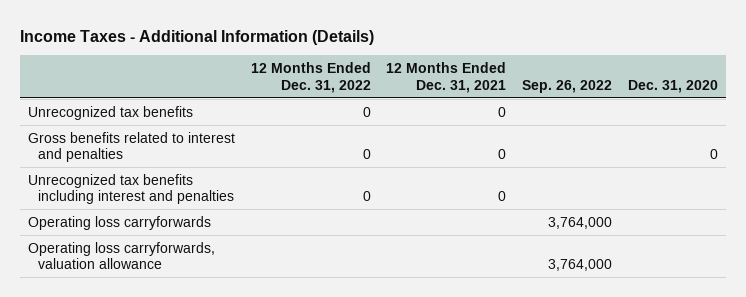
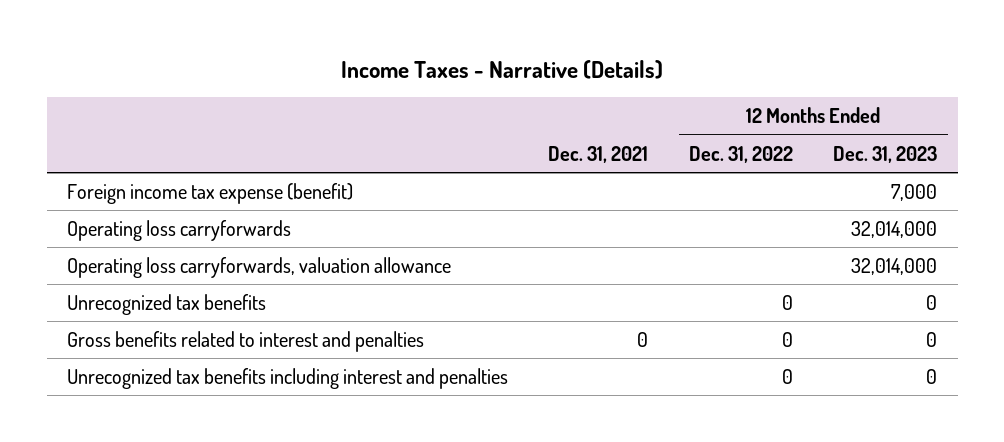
[19,29,374,45] Income Taxes - Additional Information (Details) -> [341,59,664,79] Income Taxes - Narrative (Details)
[386,62,507,93] 12 Months Ended Dec. 31, 2021 -> none
[522,79,613,93] Sep. 26, 2022 -> none
[627,79,718,93] Dec. 31, 2020 -> none
none -> [548,145,649,163] Dec. 31, 2021
none -> [833,145,938,163] Dec. 31, 2023
none -> [66,182,353,204] Foreign income tax expense (benefit)
[27,215,211,230] Operating loss carryforwards -> [66,219,291,241] Operating loss carryforwards
[27,241,215,270] Operating loss carryforwards, valuation allowance -> [66,256,451,278] Operating loss carryforwards, valuation allowance

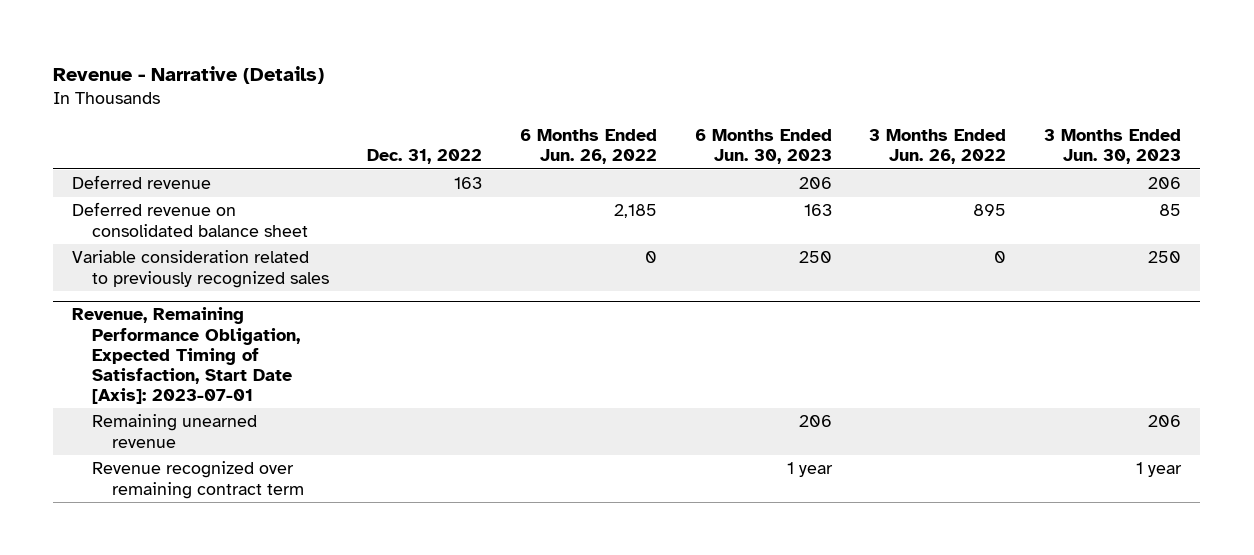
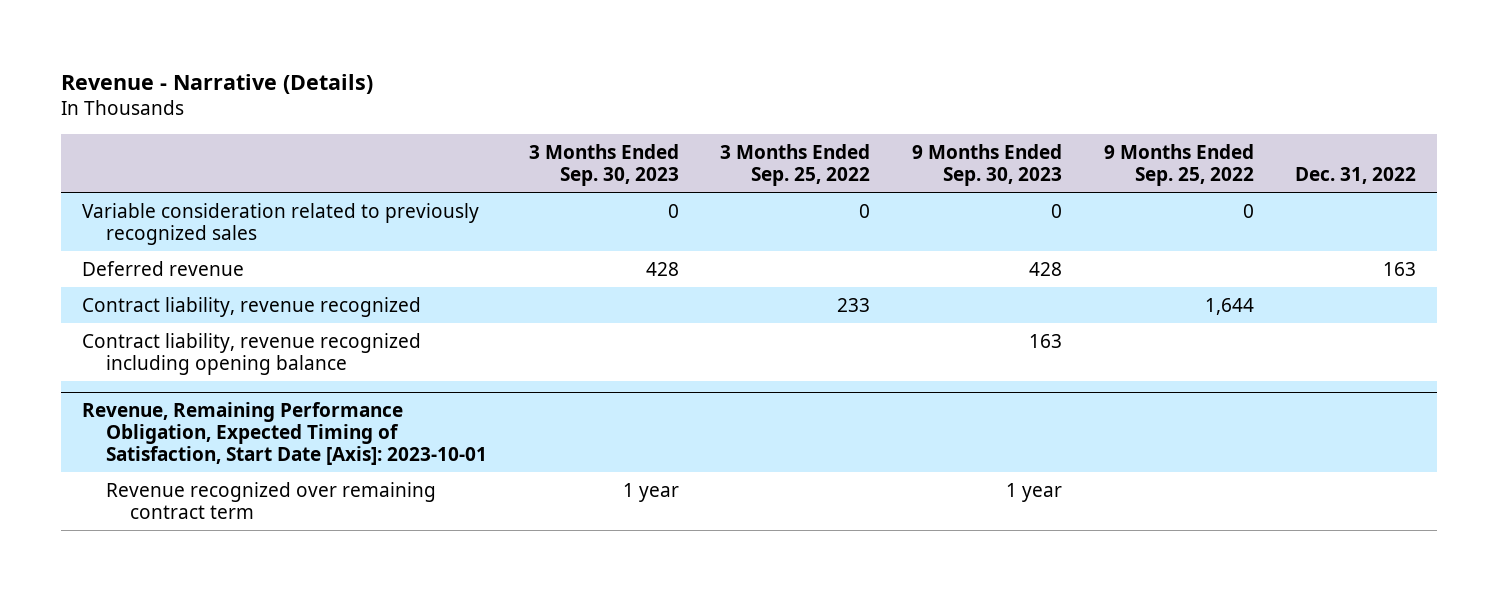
[519,128,657,165] 6 Months Ended Jun. 26, 2022 -> none
[694,128,832,165] 6 Months Ended Jun. 30, 2023 -> none
[869,128,1007,165] 3 Months Ended Jun. 26, 2022 -> none
[1044,128,1182,165] 3 Months Ended Jun. 30, 2023 -> none
none -> [528,143,679,186] 3 Months Ended Sep. 30, 2023
none -> [720,143,871,186] 3 Months Ended Sep. 25, 2022
none -> [911,143,1062,186] 9 Months Ended Sep. 30, 2023
none -> [1103,143,1254,186] 9 Months Ended Sep. 25, 2022
[72,202,309,237] Deferred revenue on consolidated balance sheet -> none
[72,307,301,405] Revenue, Remaining Performance Obligation, Expected Timing of Satisfaction, Start Date [Axis]: 2023-07-01 -> none
[92,414,258,448] Remaining unearned revenue -> none
[92,461,304,499] Revenue recognized over remaining contract term -> none
[72,175,212,190] Deferred revenue -> [81,260,244,276] Deferred revenue
none -> [81,296,421,317] Contract liability, revenue recognized
none -> [81,332,421,375] Contract liability, revenue recognized including opening balance
none -> [81,401,487,465] Revenue, Remaining Performance Obligation, Expected Timing of Satisfaction, Start Date [Axis]: 2023-10-01
none -> [105,481,436,519] Revenue recognized over remaining contract term

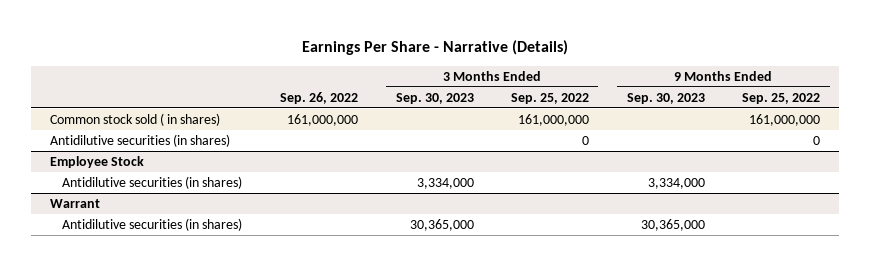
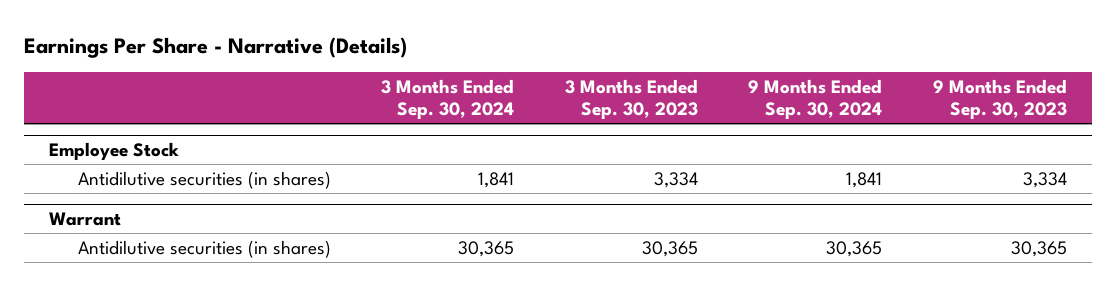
[280,91,359,104] Sep. 26, 2022 -> none
[511,92,590,104] Sep. 25, 2022 -> none
[742,92,821,104] Sep. 25, 2022 -> none
none -> [381,79,515,120] 3 Months Ended Sep. 30, 2024
none -> [748,79,883,120] 9 Months Ended Sep. 30, 2024
[49,112,220,126] Common stock sold ( in shares) -> none
[49,133,230,147] Antidilutive securities (in shares) -> none
[416,177,474,189] 3,334,000 -> [653,171,698,188] 3,334
[647,177,705,189] 3,334,000 -> [1022,171,1067,188] 3,334
[409,218,474,231] 30,365,000 -> [641,240,698,257] 30,365
[640,218,705,231] 30,365,000 -> [1010,240,1067,257] 30,365

